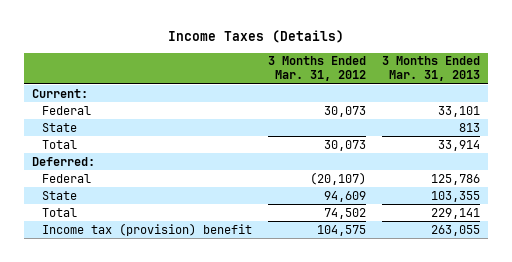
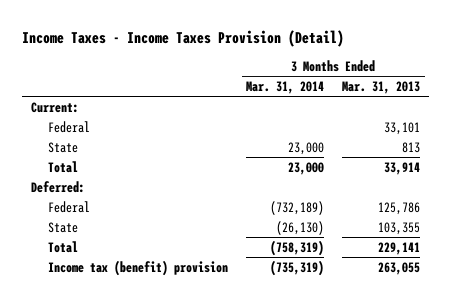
[167,30,344,44] Income Taxes (Details) -> [22,30,345,48] Income Taxes - Income Taxes Provision (Detail)
[268,56,367,82] 3 Months Ended Mar. 31, 2012 -> none
none -> [246,80,325,94] Mar. 31, 2014
[42,222,253,236] Income tax (provision) benefit -> [48,259,229,276] Income tax (benefit) provision

